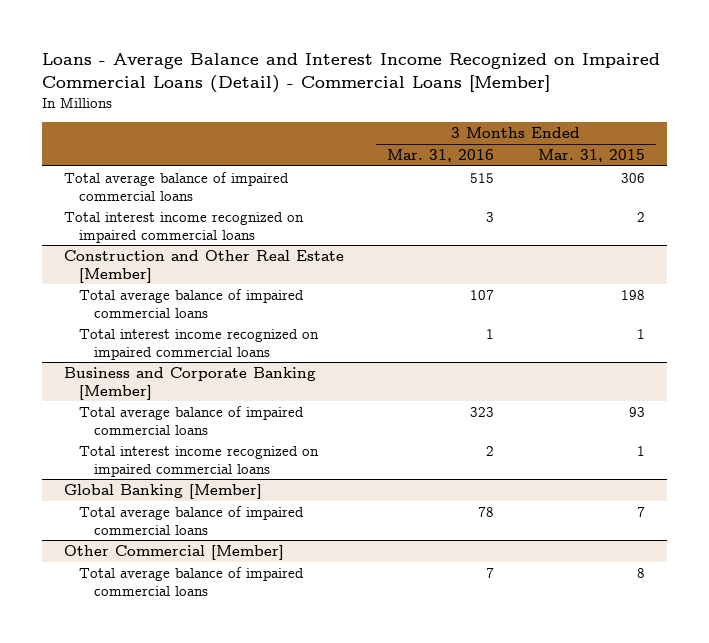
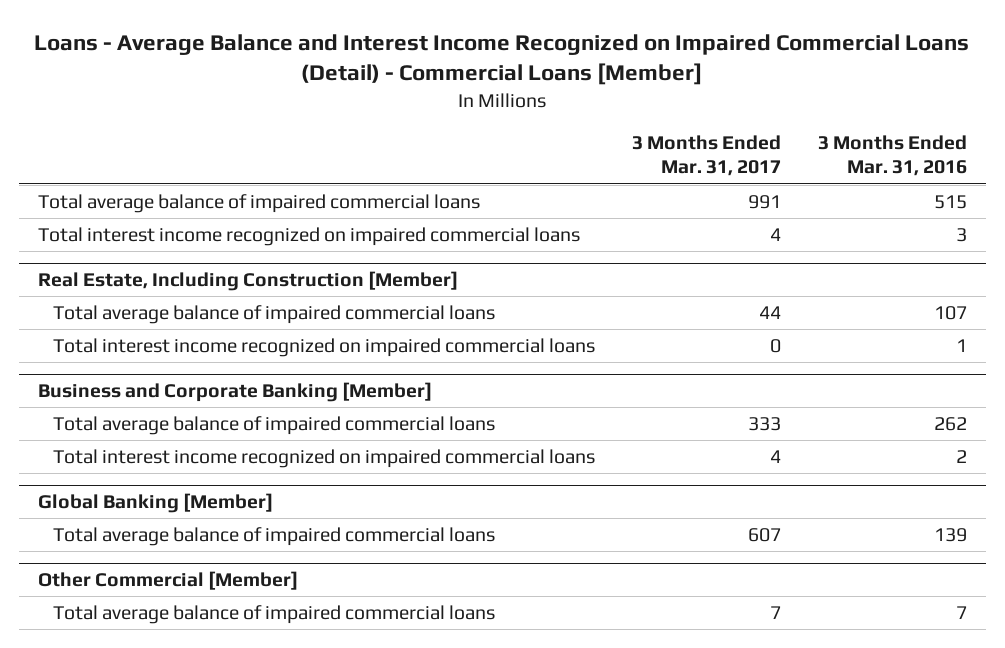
[537,148,645,162] Mar. 31, 2015 -> none
none -> [632,135,782,177] 3 Months Ended Mar. 31, 2017
[63,249,344,283] Construction and Other Real Estate [Member] -> [37,271,458,292] Real Estate, Including Construction [Member]
[470,406,495,417] 323 -> [934,416,968,431] 262
[478,506,495,517] 78 -> [934,527,968,542] 139

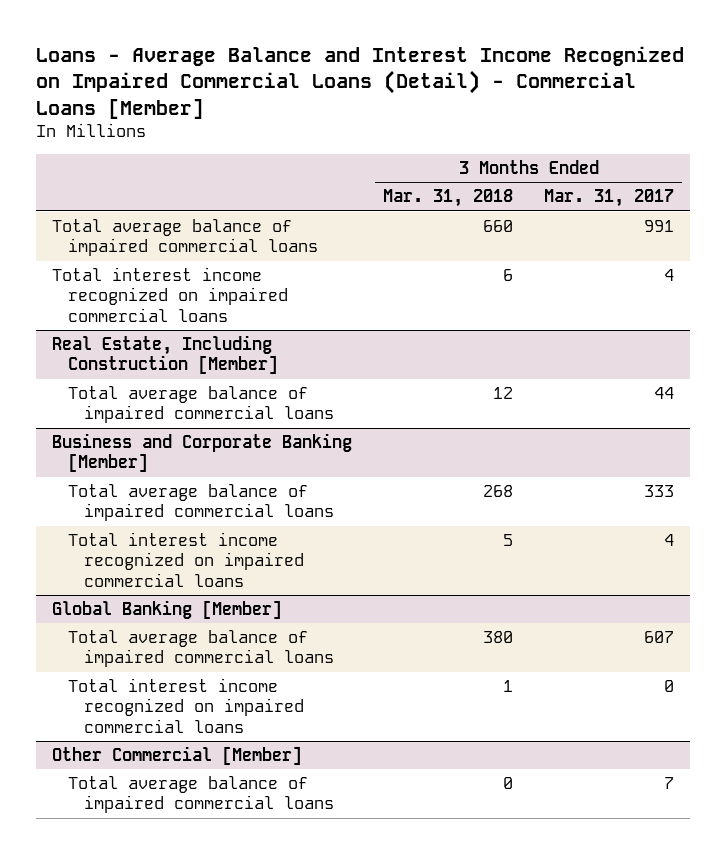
[818,135,968,177] 3 Months Ended Mar. 31, 2016 -> none
none -> [383,189,514,208] Mar. 31, 2018
[53,337,596,357] Total interest income recognized on impaired commercial loans -> none
none -> [68,678,305,733] Total interest income recognized on impaired commercial loans

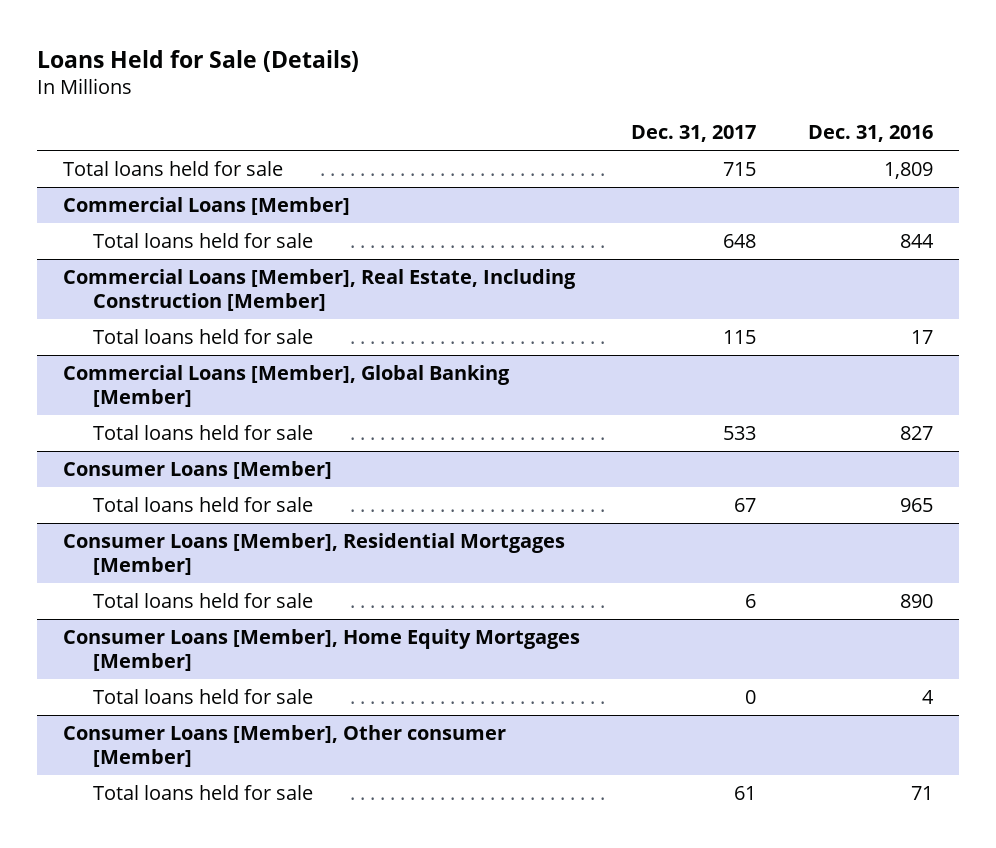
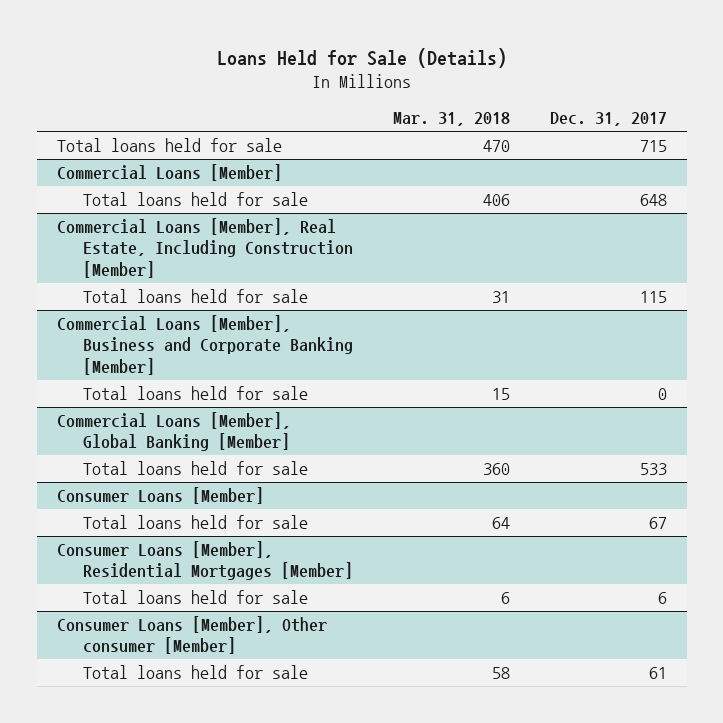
[808,125,934,143] Dec. 31, 2016 -> none
none -> [392,112,510,127] Mar. 31, 2018
none -> [56,315,353,375] Commercial Loans [Member], Business and Corporate Banking [Member]
none -> [82,386,308,401] Total loans held for sale
[62,628,580,671] Consumer Loans [Member], Home Equity Mortgages [Member] -> none
[93,688,314,704] Total loans held for sale -> none

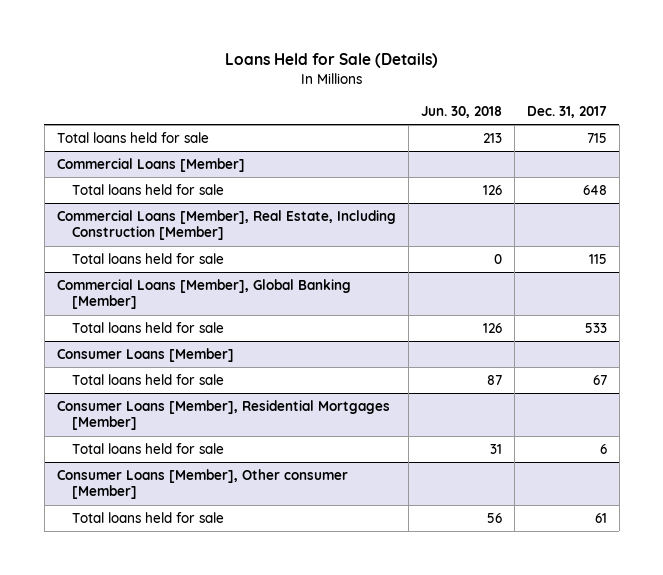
[392,112,510,127] Mar. 31, 2018 -> none
none -> [420,105,502,118] Jun. 30, 2018
[56,315,353,375] Commercial Loans [Member], Business and Corporate Banking [Member] -> none
[82,386,308,401] Total loans held for sale -> none

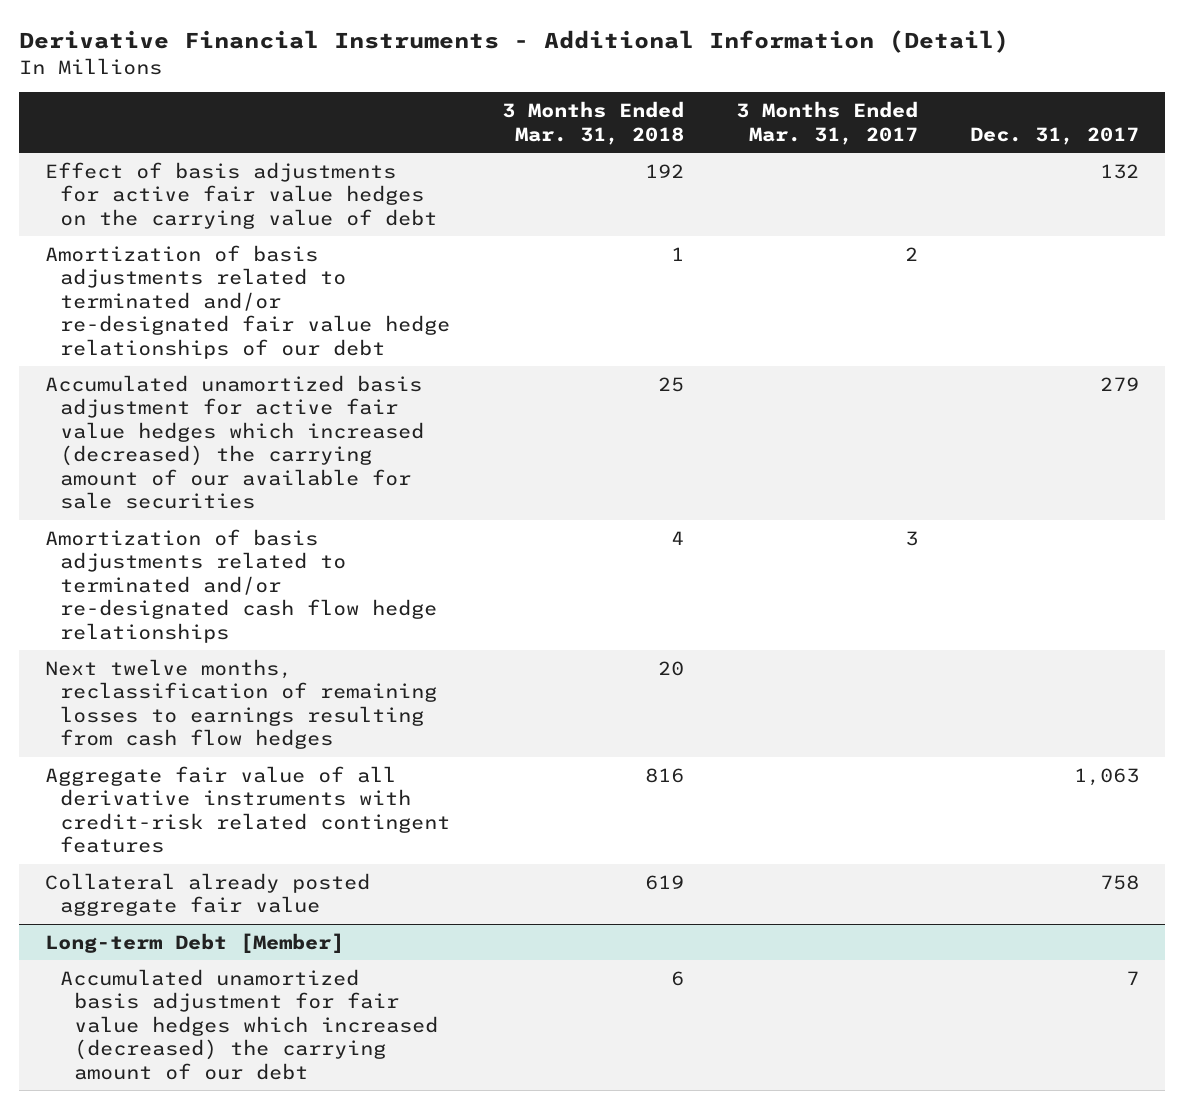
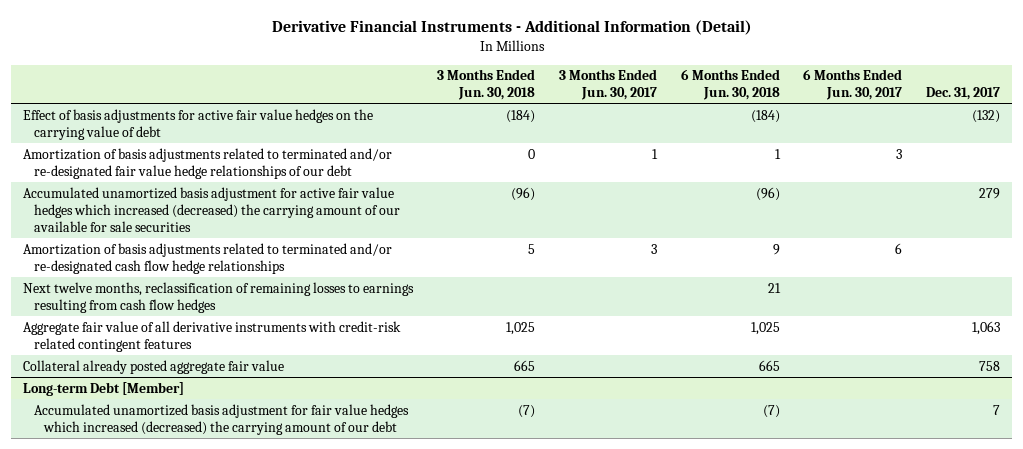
[501,101,684,145] 3 Months Ended Mar. 31, 2018 -> none
[735,101,918,145] 3 Months Ended Mar. 31, 2017 -> none
none -> [436,69,535,101] 3 Months Ended Jun. 30, 2018
none -> [558,69,657,101] 3 Months Ended Jun. 30, 2017
none -> [680,69,780,101] 6 Months Ended Jun. 30, 2018
none -> [803,69,903,101] 6 Months Ended Jun. 30, 2017
[1099,163,1139,179] 132 -> [972,109,1001,123] (132)

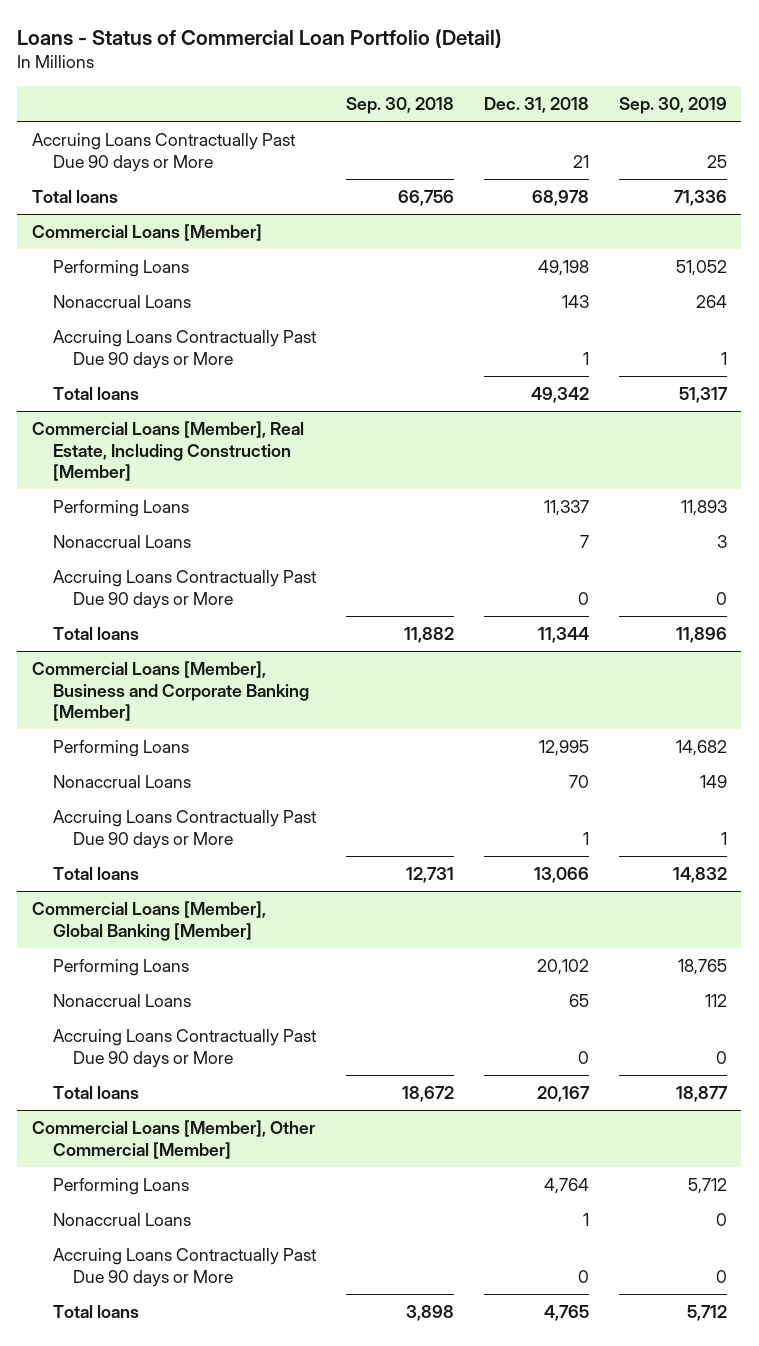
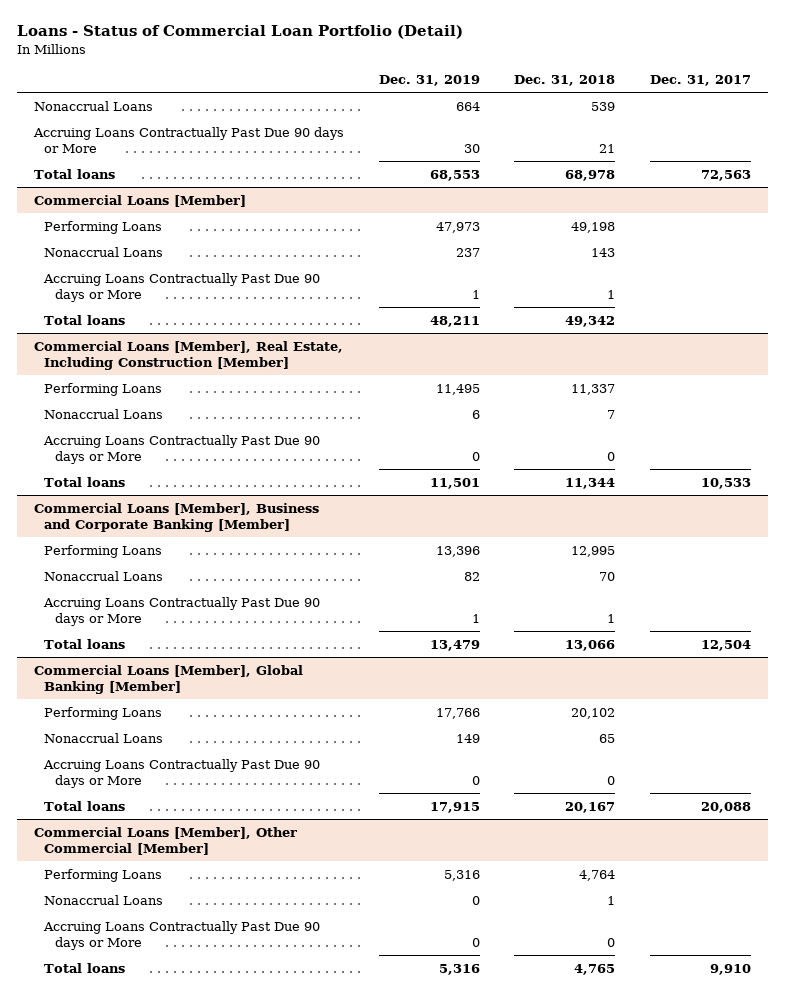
[345,97,454,115] Sep. 30, 2018 -> none
[618,97,727,115] Sep. 30, 2019 -> none
none -> [378,74,480,86] Dec. 31, 2019
none -> [649,74,751,86] Dec. 31, 2017
none -> [33,100,153,111] Nonaccrual Loans

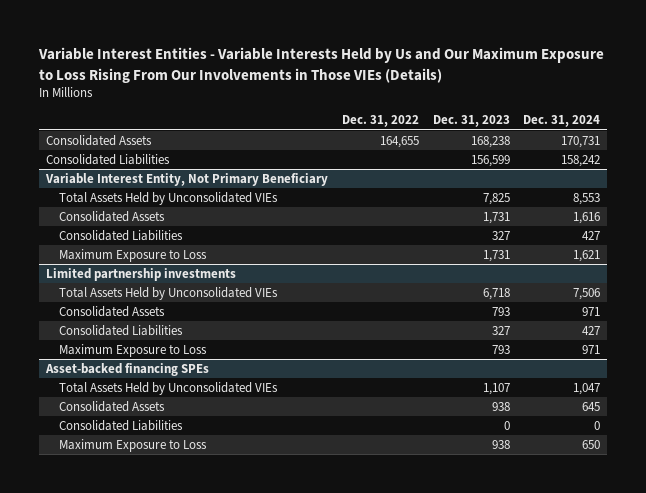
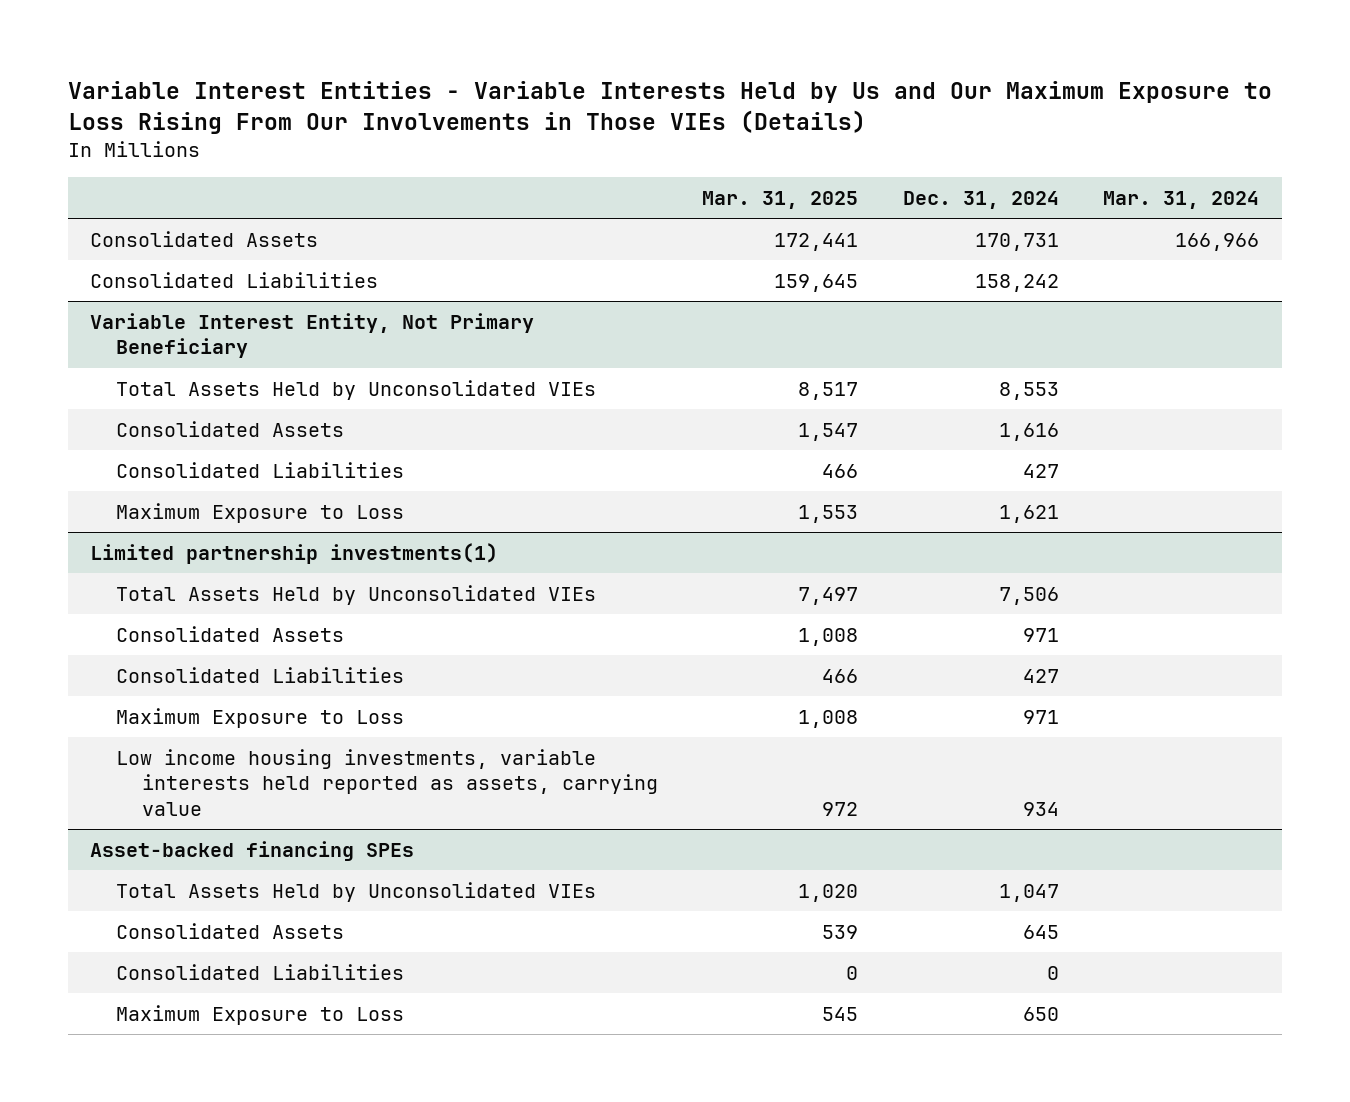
[341,115,419,128] Dec. 31, 2022 -> none
[432,115,510,128] Dec. 31, 2023 -> none
none -> [702,191,859,210] Mar. 31, 2025
none -> [1103,191,1260,210] Mar. 31, 2024
[45,267,236,281] Limited partnership investments -> [90,542,499,564] Limited partnership investments(1)
none -> [116,748,658,817] Low income housing investments, variable interests held reported as assets, carrying value

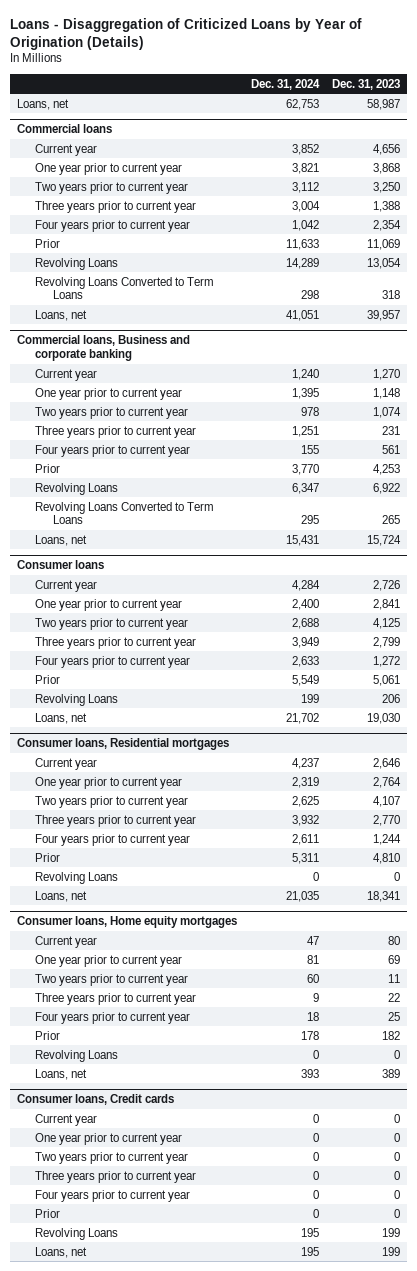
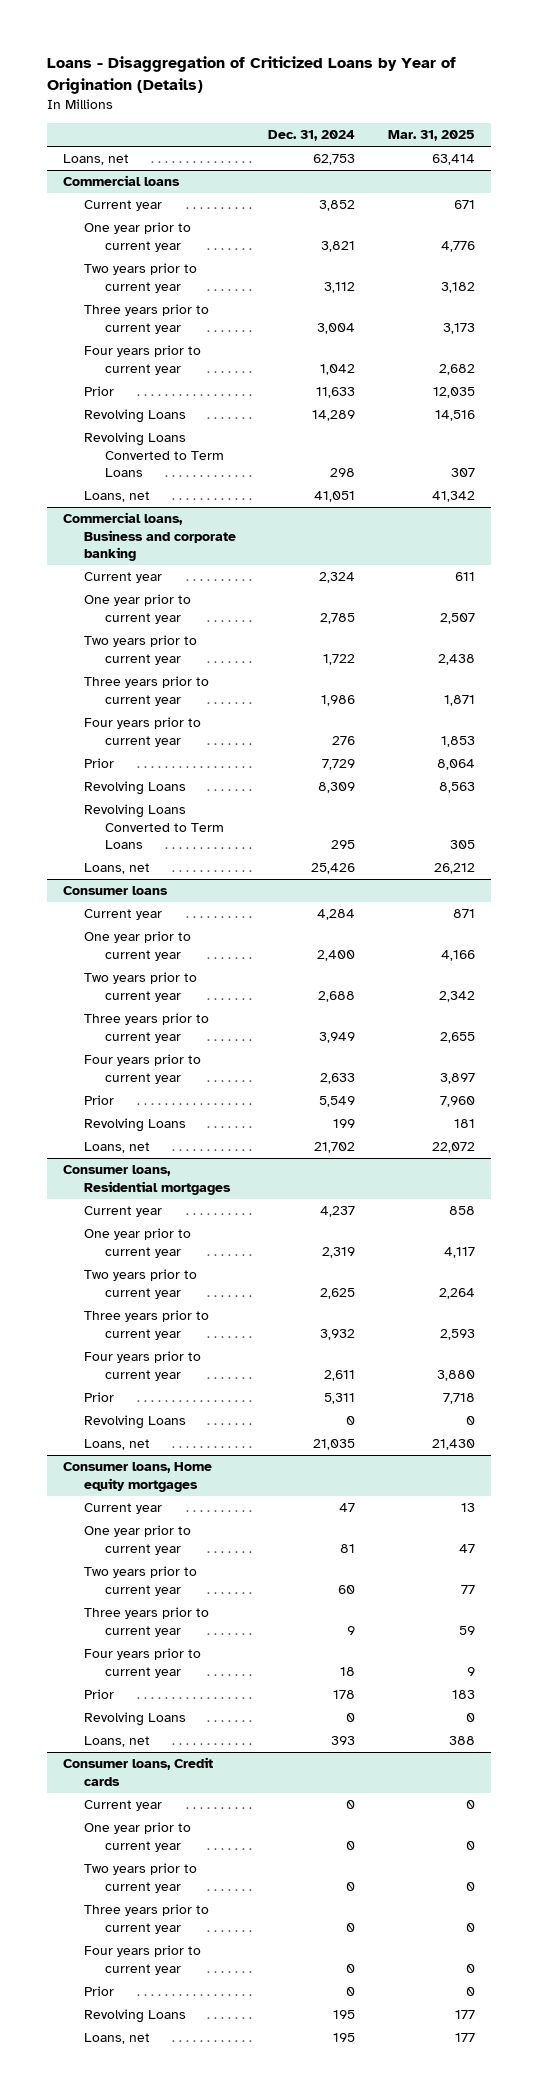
[332,78,401,90] Dec. 31, 2023 -> none
none -> [387,130,475,142] Mar. 31, 2025
[291,368,319,380] 1,240 -> [319,572,356,584] 2,324
[291,387,319,399] 1,395 -> [320,612,356,624] 2,785
[300,406,319,416] 978 -> [323,653,356,665] 1,722
[291,425,319,437] 1,251 -> [321,694,356,706] 1,986
[300,444,319,454] 155 -> [332,735,356,745] 276
[291,463,319,475] 3,770 -> [322,759,356,771] 7,729
[291,482,319,494] 6,347 -> [318,782,356,794] 8,309
[285,534,319,546] 15,431 -> [311,863,356,875] 25,426

